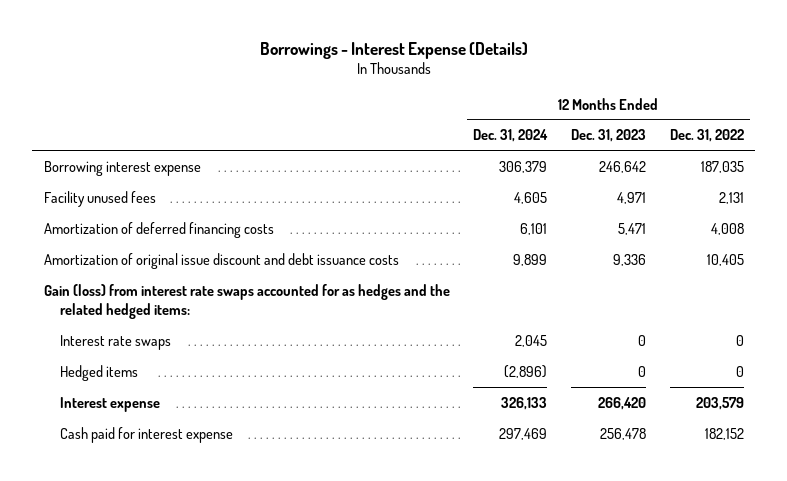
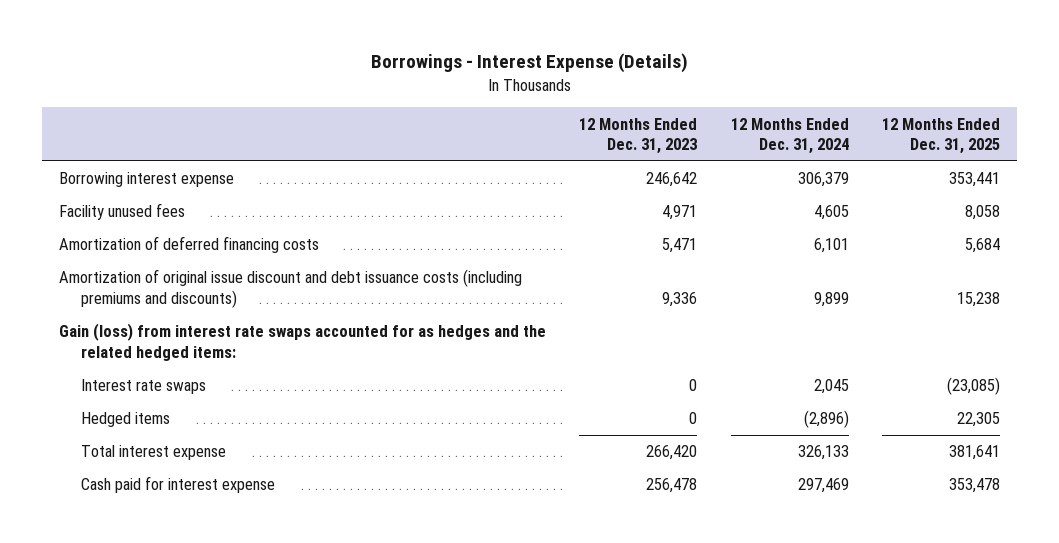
[669,129,744,143] Dec. 31, 2022 -> none
none -> [882,117,1001,155] 12 Months Ended Dec. 31, 2025
[43,252,399,269] Amortization of original issue discount and debt issuance costs -> [58,269,522,309] Amortization of original issue discount and debt issuance costs (including premiums and discounts)
[59,396,160,412] Interest expense -> [80,445,226,461] Total interest expense

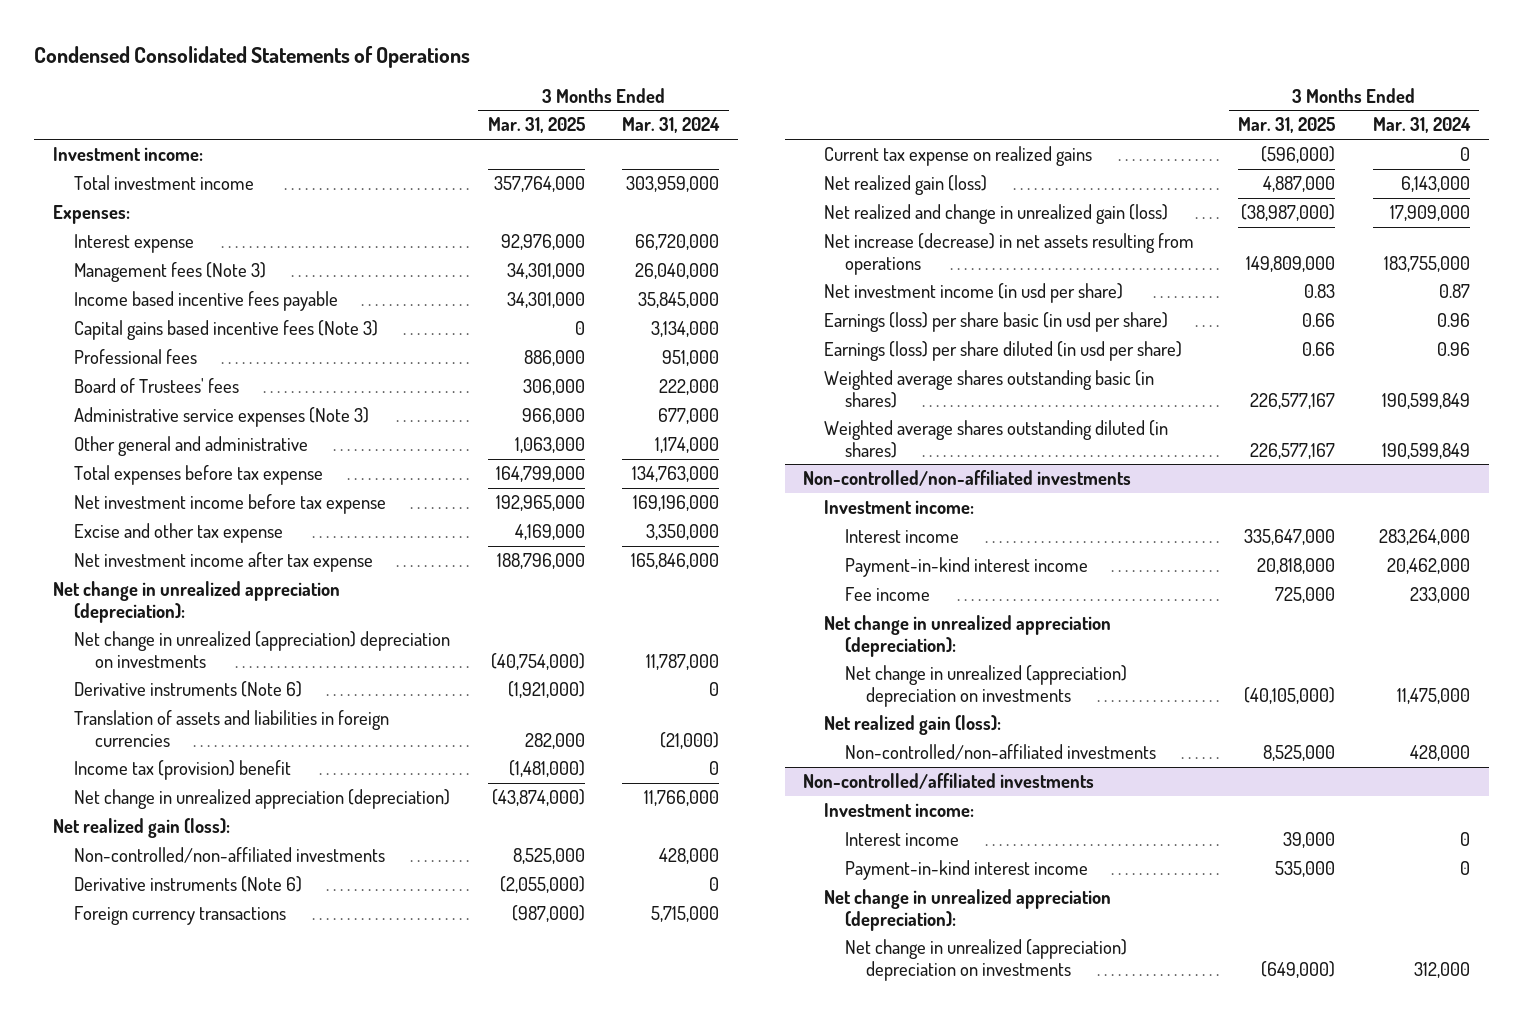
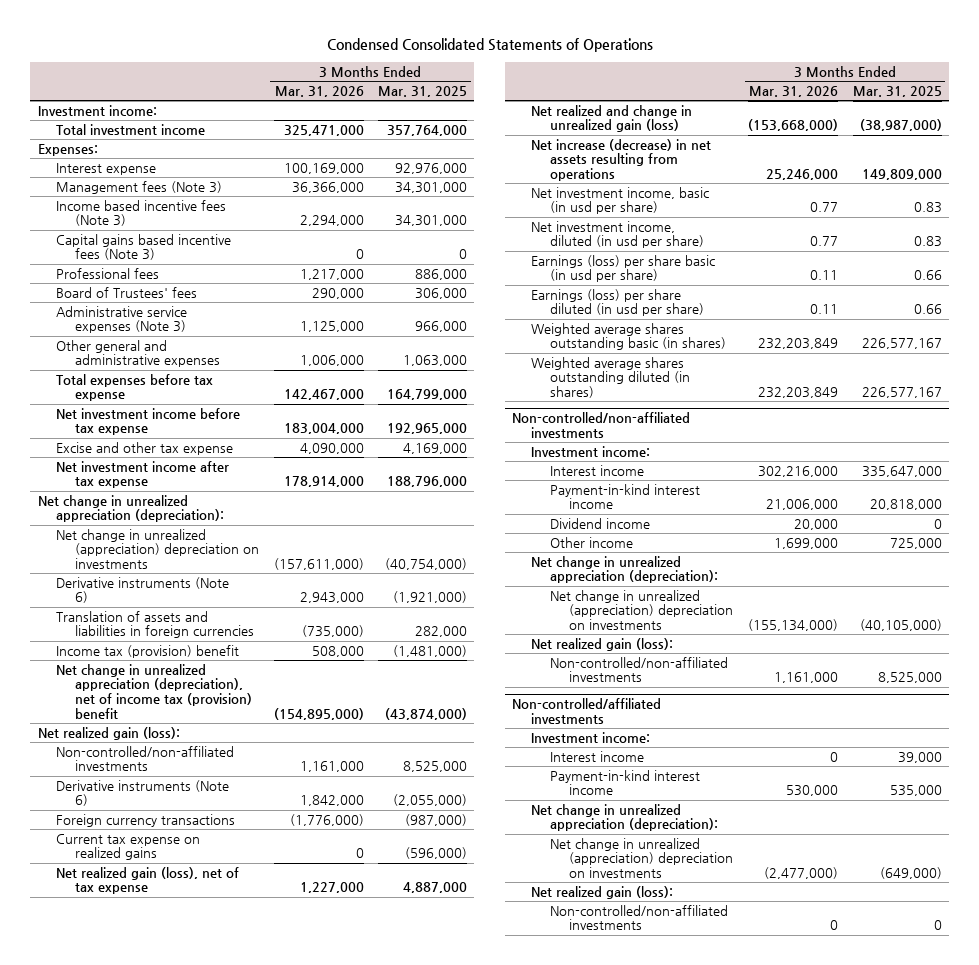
[622,117,721,134] Mar. 31, 2024 -> none
none -> [274,86,364,98] Mar. 31, 2026
[73,291,338,312] Income based incentive fees payable -> [56,199,227,227] Income based incentive fees (Note 3)
[73,436,308,457] Other general and administrative -> [56,339,221,368] Other general and administrative expenses
[73,789,450,810] Net change in unrealized appreciation (depreciation) -> [56,663,253,719] Net change in unrealized appreciation (depreciation), net of income tax (provision) benefit
[824,175,988,196] Net realized gain (loss) -> [56,866,240,895] Net realized gain (loss), net of tax expense
[824,283,1124,304] Net investment income (in usd per share) -> [531,186,710,215] Net investment income, basic (in usd per share)
none -> [531,220,704,249] Net investment income, diluted (in usd per share)
none -> [549,517,650,529] Dividend income
[845,587,931,602] Fee income -> [549,536,633,548] Other income
none -> [531,885,674,899] Net realized gain (loss):
none -> [549,904,728,931] Non-controlled/non-affiliated investments

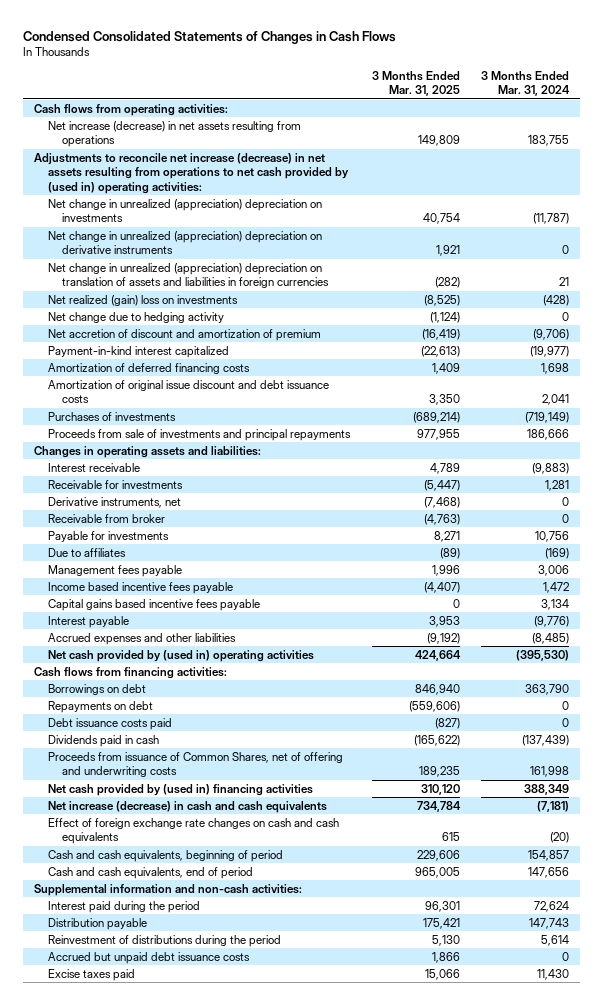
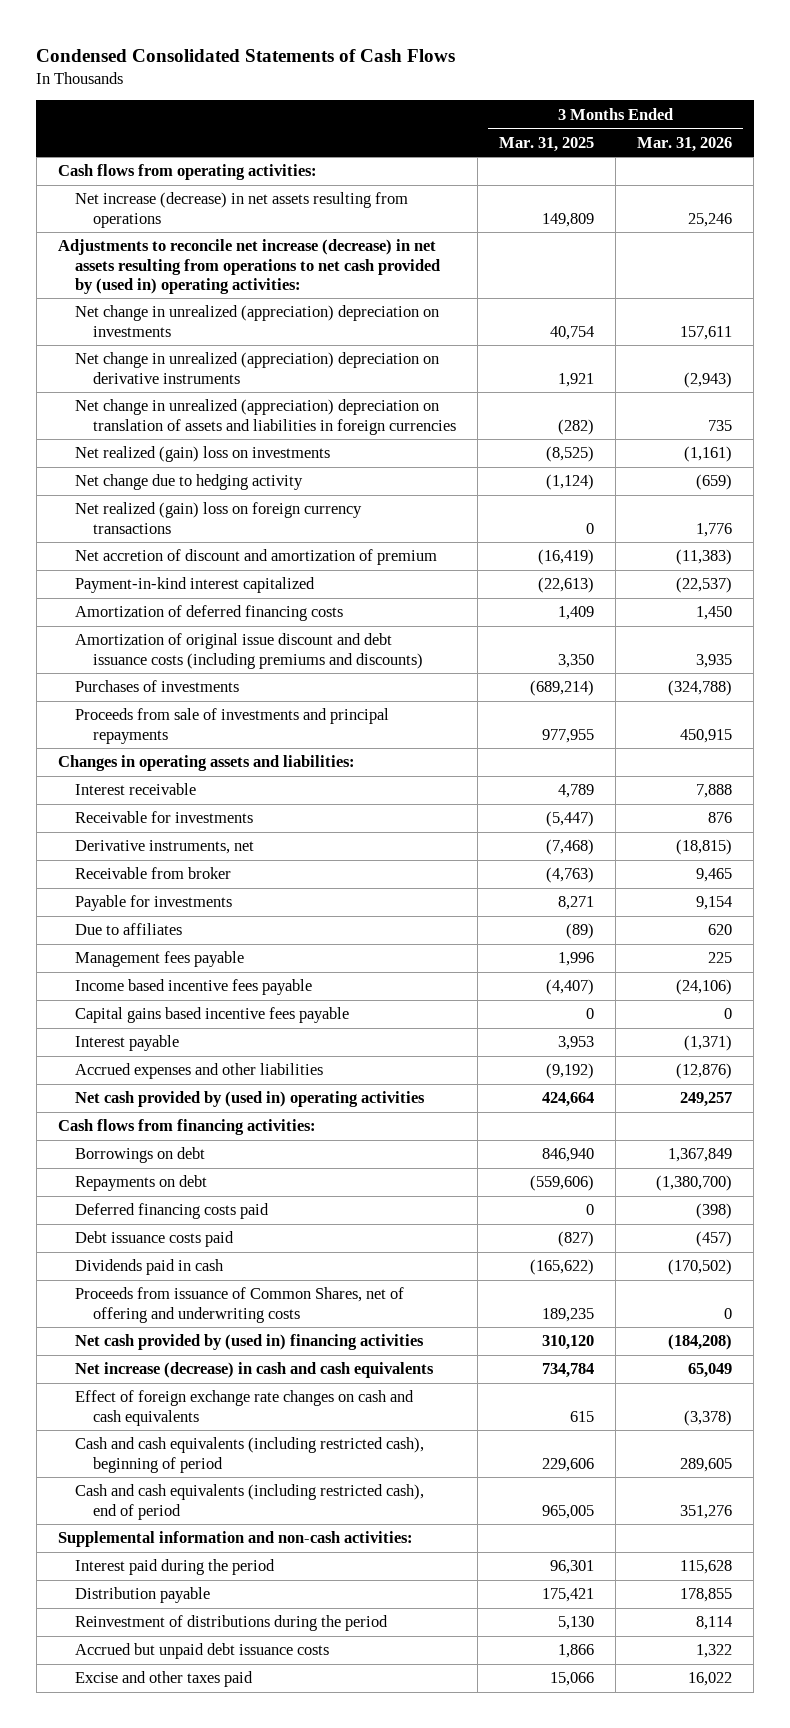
[23,30,397,44] Condensed Consolidated Statements of Changes in Cash Flows -> [36,48,456,62] Condensed Consolidated Statements of Cash Flows
[481,70,571,97] 3 Months Ended Mar. 31, 2024 -> none
none -> [637,136,733,152] Mar. 31, 2026
none -> [75,502,363,534] Net realized (gain) loss on foreign currency transactions
[47,379,329,404] Amortization of original issue discount and debt issuance costs -> [75,633,423,669] Amortization of original issue discount and debt issuance costs (including premiums and discounts)
none -> [75,1203,270,1220] Deferred financing costs paid
[47,849,283,862] Cash and cash equivalents, beginning of period -> [75,1437,425,1473] Cash and cash equivalents (including restricted cash), beginning of period
[47,866,253,879] Cash and cash equivalents, end of period -> [75,1484,425,1520] Cash and cash equivalents (including restricted cash), end of period
[47,968,135,981] Excise taxes paid -> [75,1671,254,1688] Excise and other taxes paid

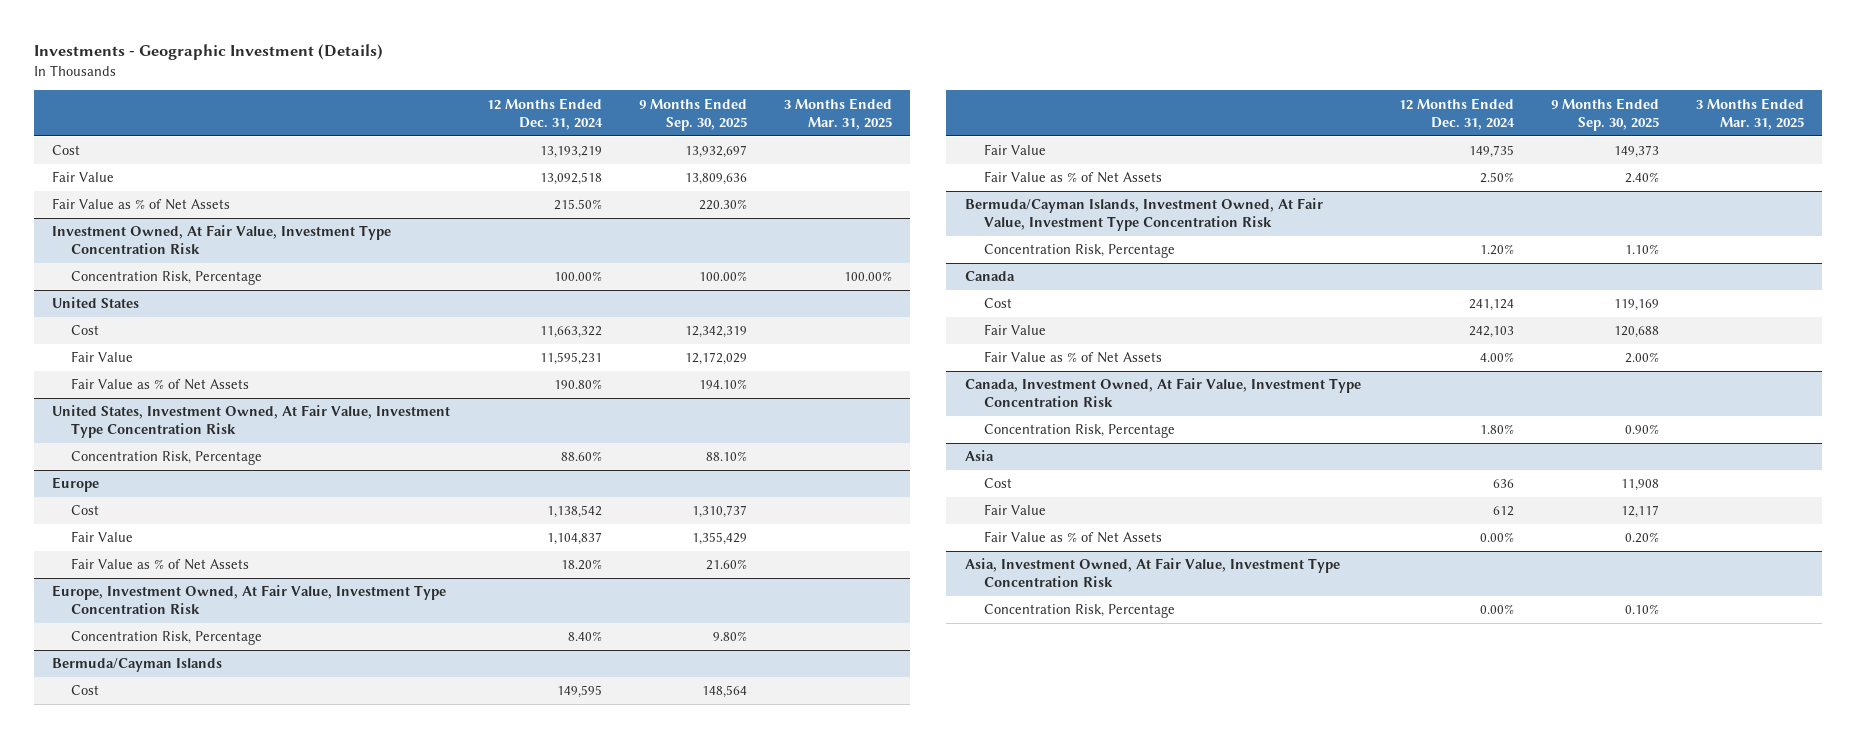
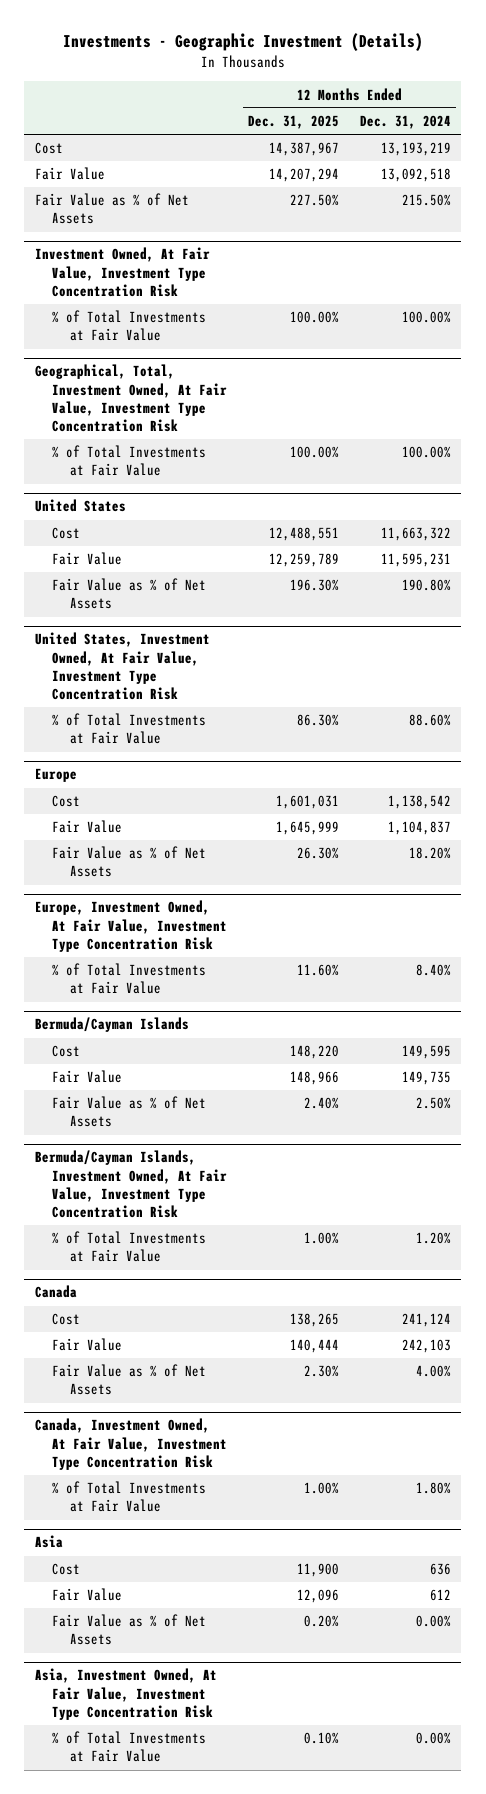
[638,97,747,131] 9 Months Ended Sep. 30, 2025 -> none
[783,97,892,130] 3 Months Ended Mar. 31, 2025 -> none
none -> [248,115,340,130] Dec. 31, 2025
[71,271,263,286] Concentration Risk, Percentage -> [52,310,207,342] % of Total Investments at Fair Value
none -> [34,364,228,432] Geographical, Total, Investment Owned, At Fair Value, Investment Type Concentration Risk
none -> [52,445,207,477] % of Total Investments at Fair Value
[71,451,263,466] Concentration Risk, Percentage -> [52,713,207,745] % of Total Investments at Fair Value
[71,631,263,646] Concentration Risk, Percentage -> [52,963,207,995] % of Total Investments at Fair Value
[983,244,1175,259] Concentration Risk, Percentage -> [52,1231,207,1263] % of Total Investments at Fair Value
[983,424,1175,439] Concentration Risk, Percentage -> [52,1481,207,1513] % of Total Investments at Fair Value
[983,604,1175,619] Concentration Risk, Percentage -> [52,1731,207,1763] % of Total Investments at Fair Value

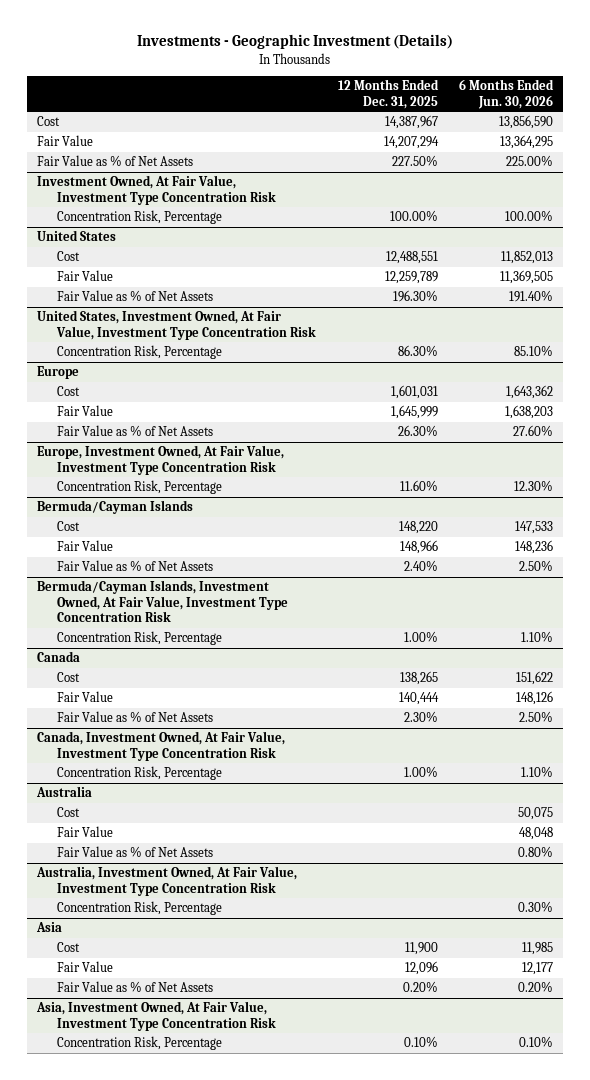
[359,115,451,130] Dec. 31, 2024 -> none
none -> [458,79,554,109] 6 Months Ended Jun. 30, 2026
[34,364,228,432] Geographical, Total, Investment Owned, At Fair Value, Investment Type Concentration Risk -> none
[52,445,207,477] % of Total Investments at Fair Value -> none
[52,310,207,342] % of Total Investments at Fair Value -> [57,210,223,225] Concentration Risk, Percentage
[52,713,207,745] % of Total Investments at Fair Value -> [57,345,223,360] Concentration Risk, Percentage
[52,963,207,995] % of Total Investments at Fair Value -> [57,480,223,495] Concentration Risk, Percentage
[52,1231,207,1263] % of Total Investments at Fair Value -> [57,631,223,646] Concentration Risk, Percentage
[52,1481,207,1513] % of Total Investments at Fair Value -> [57,766,223,781] Concentration Risk, Percentage
none -> [36,786,93,798] Australia
none -> [57,807,81,818] Cost
none -> [57,826,114,838] Fair Value
none -> [57,846,214,858] Fair Value as % of Net Assets
none -> [36,866,298,896] Australia, Investment Owned, At Fair Value, Investment Type Concentration Risk
none -> [57,901,223,916] Concentration Risk, Percentage
[52,1731,207,1763] % of Total Investments at Fair Value -> [57,1036,223,1051] Concentration Risk, Percentage

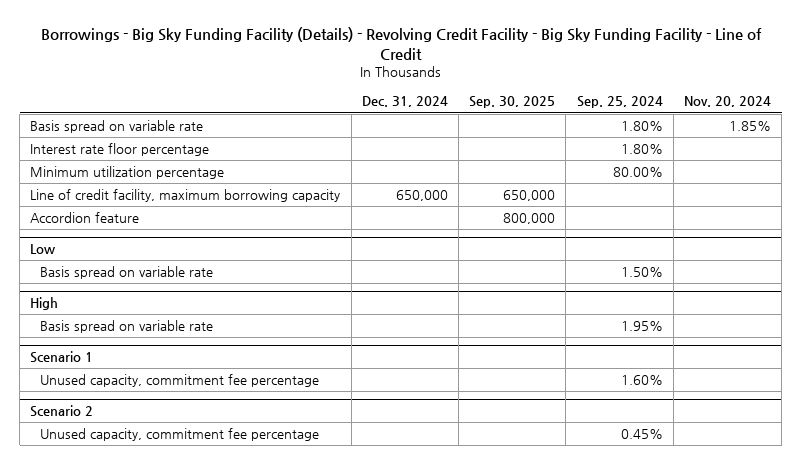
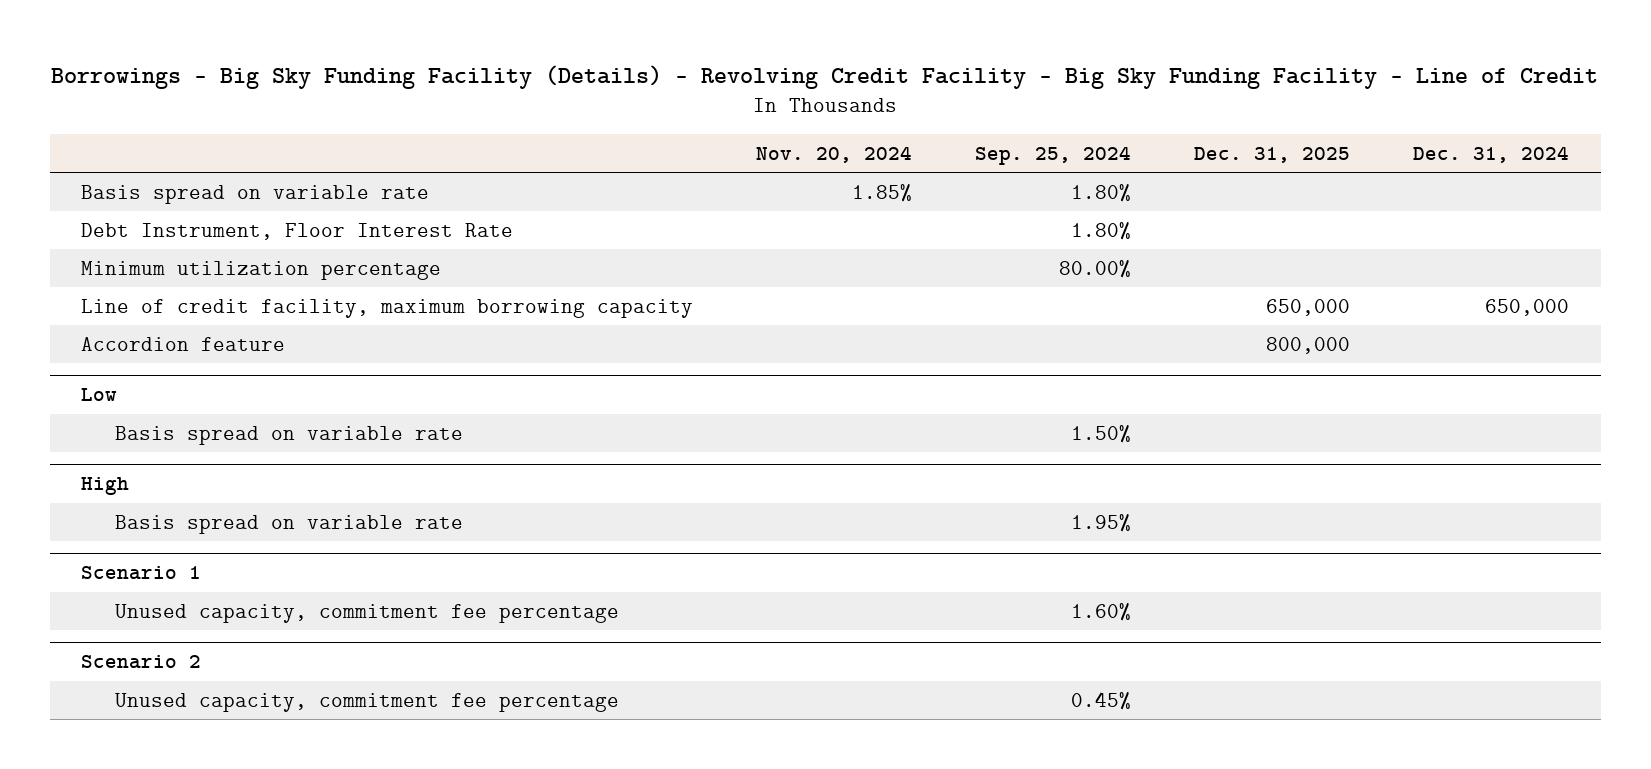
[469,96,556,109] Sep. 30, 2025 -> none
none -> [1194,146,1351,163] Dec. 31, 2025
[30,143,210,157] Interest rate floor percentage -> [81,222,514,240] Debt Instrument, Floor Interest Rate

